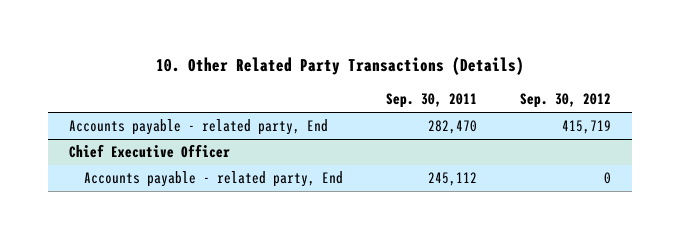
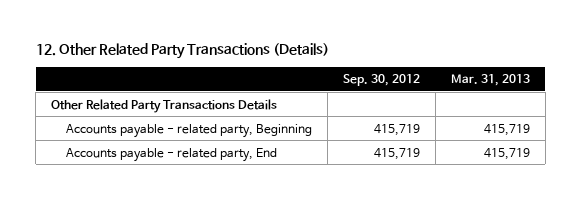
[156,57,525,76] 10. Other Related Party Transactions (Details) -> [35,43,329,60] 12. Other Related Party Transactions (Details)
[385,93,477,109] Sep. 30, 2011 -> none
none -> [451,74,531,87] Mar. 31, 2013
none -> [51,98,278,113] Other Related Party Transactions Details
none -> [66,123,313,138] Accounts payable - related party, Beginning
[69,144,231,159] Chief Executive Officer -> none
[83,171,343,188] Accounts payable - related party, End -> none

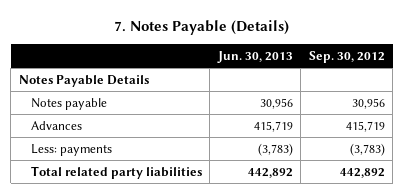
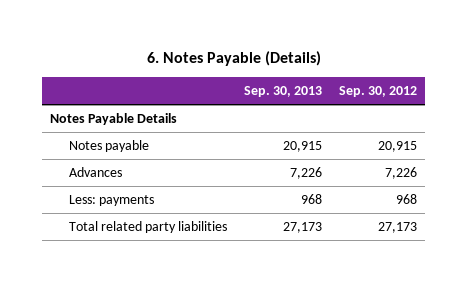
[113,20,289,36] 7. Notes Payable (Details) -> [146,51,321,67] 6. Notes Payable (Details)
[216,50,293,63] Jun. 30, 2013 -> none
none -> [244,86,323,98] Sep. 30, 2013
[351,97,385,109] 30,956 -> [377,140,417,152] 20,915
[345,120,385,132] 415,719 -> [384,166,417,179] 7,226
[349,142,385,156] (3,783) -> [395,193,417,204] 968
[339,167,385,178] 442,892 -> [377,221,417,233] 27,173

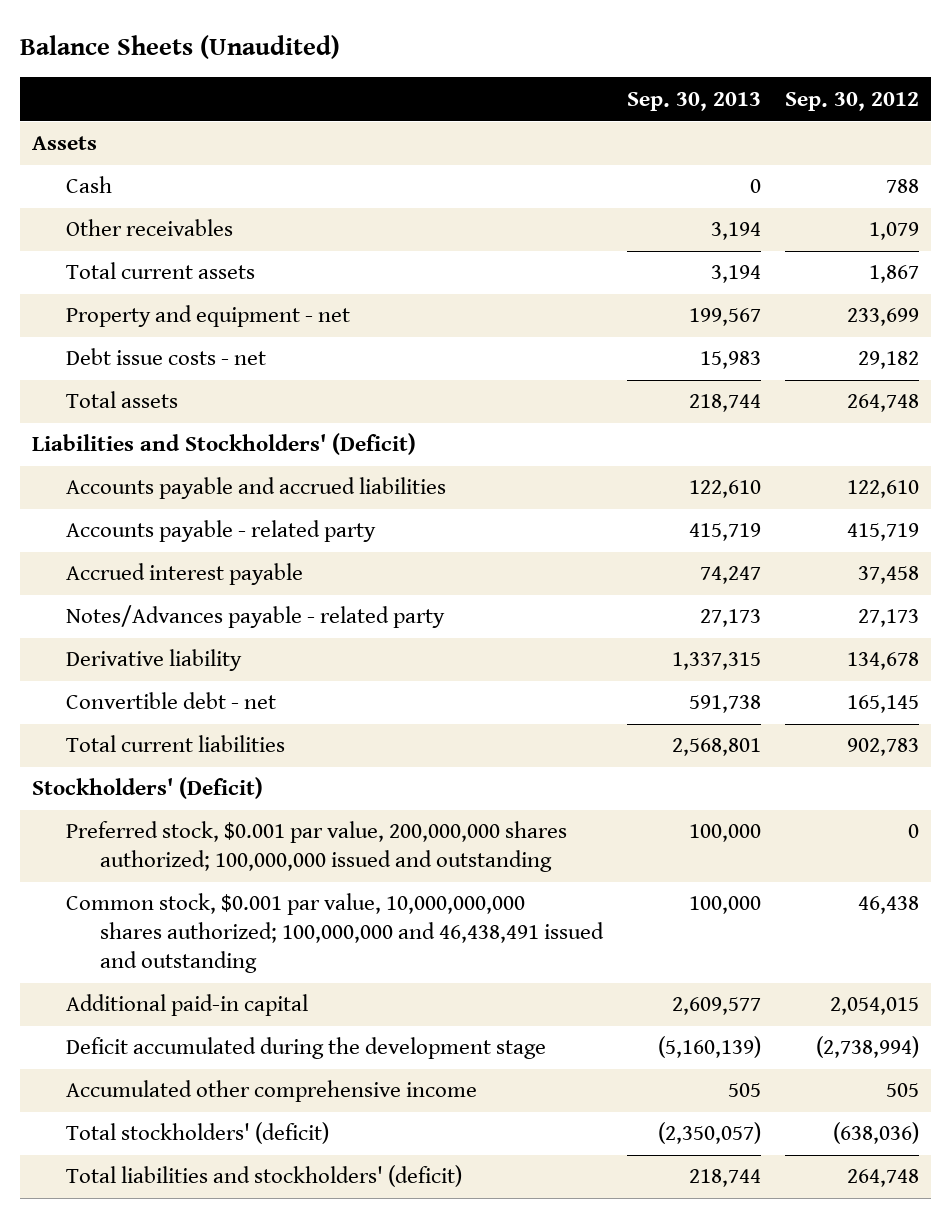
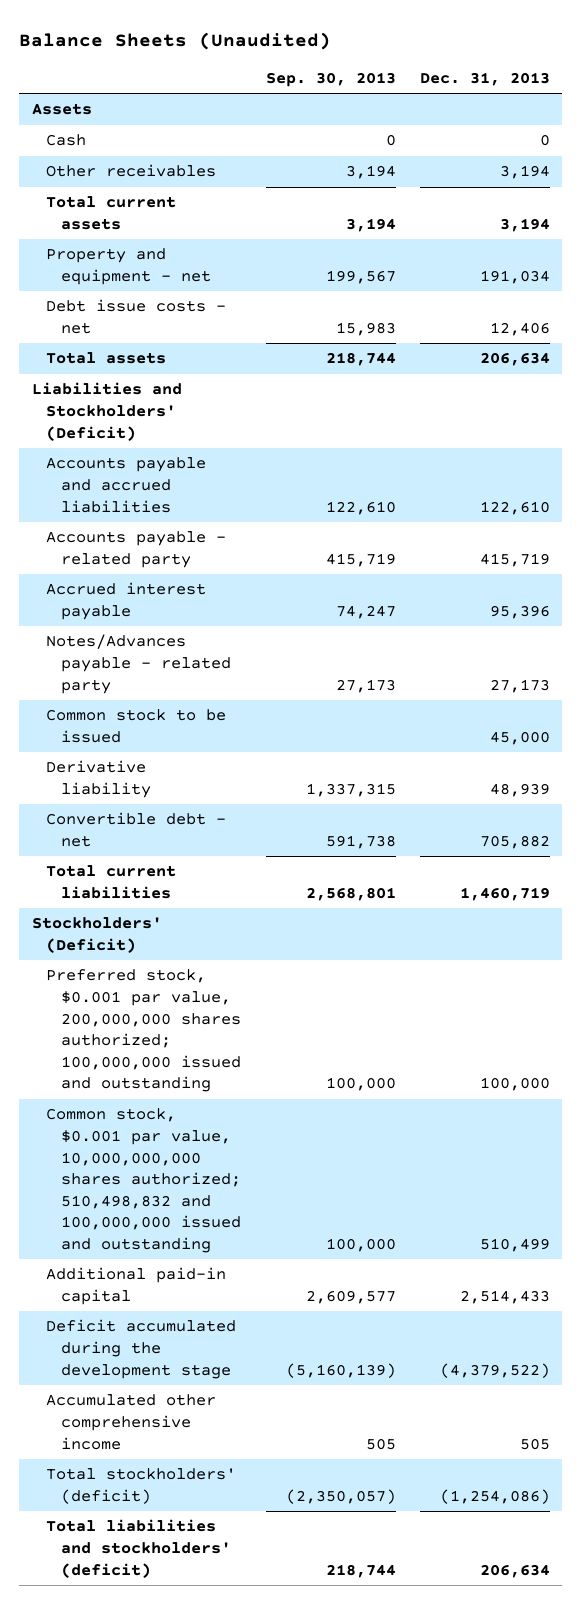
[785,91,920,111] Sep. 30, 2012 -> none
none -> [420,71,551,86] Dec. 31, 2013
none -> [46,709,227,743] Common stock to be issued
[66,893,604,973] Common stock, $0.001 par value, 10,000,000,000 shares authorized; 100,000,000 and 46,438,491 issued and outstanding -> [46,1108,242,1253] Common stock, $0.001 par value, 10,000,000,000 shares authorized; 510,498,832 and 100,000,000 issued and outstanding

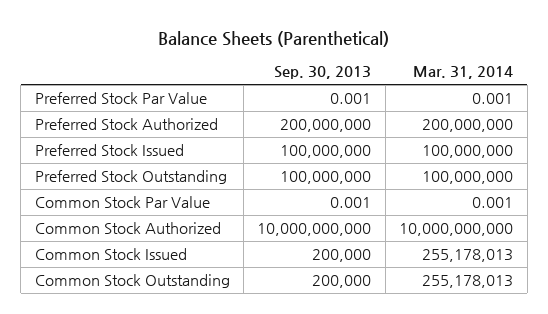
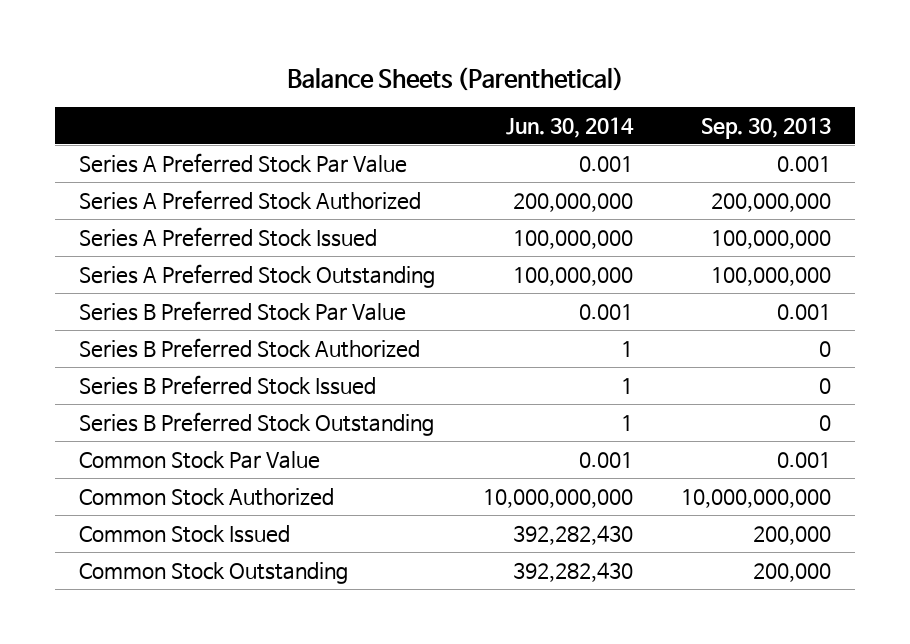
[413,66,514,80] Mar. 31, 2014 -> none
none -> [505,116,634,138] Jun. 30, 2014
[34,91,207,104] Preferred Stock Par Value -> [79,152,408,173] Series A Preferred Stock Par Value
[34,117,218,130] Preferred Stock Authorized -> [79,189,422,210] Series A Preferred Stock Authorized
[34,143,184,156] Preferred Stock Issued -> [79,226,378,247] Series A Preferred Stock Issued
[34,169,227,184] Preferred Stock Outstanding -> [79,263,436,288] Series A Preferred Stock Outstanding
none -> [79,300,407,321] Series B Preferred Stock Par Value
none -> [79,337,421,358] Series B Preferred Stock Authorized
none -> [79,374,377,395] Series B Preferred Stock Issued
none -> [79,411,435,436] Series B Preferred Stock Outstanding

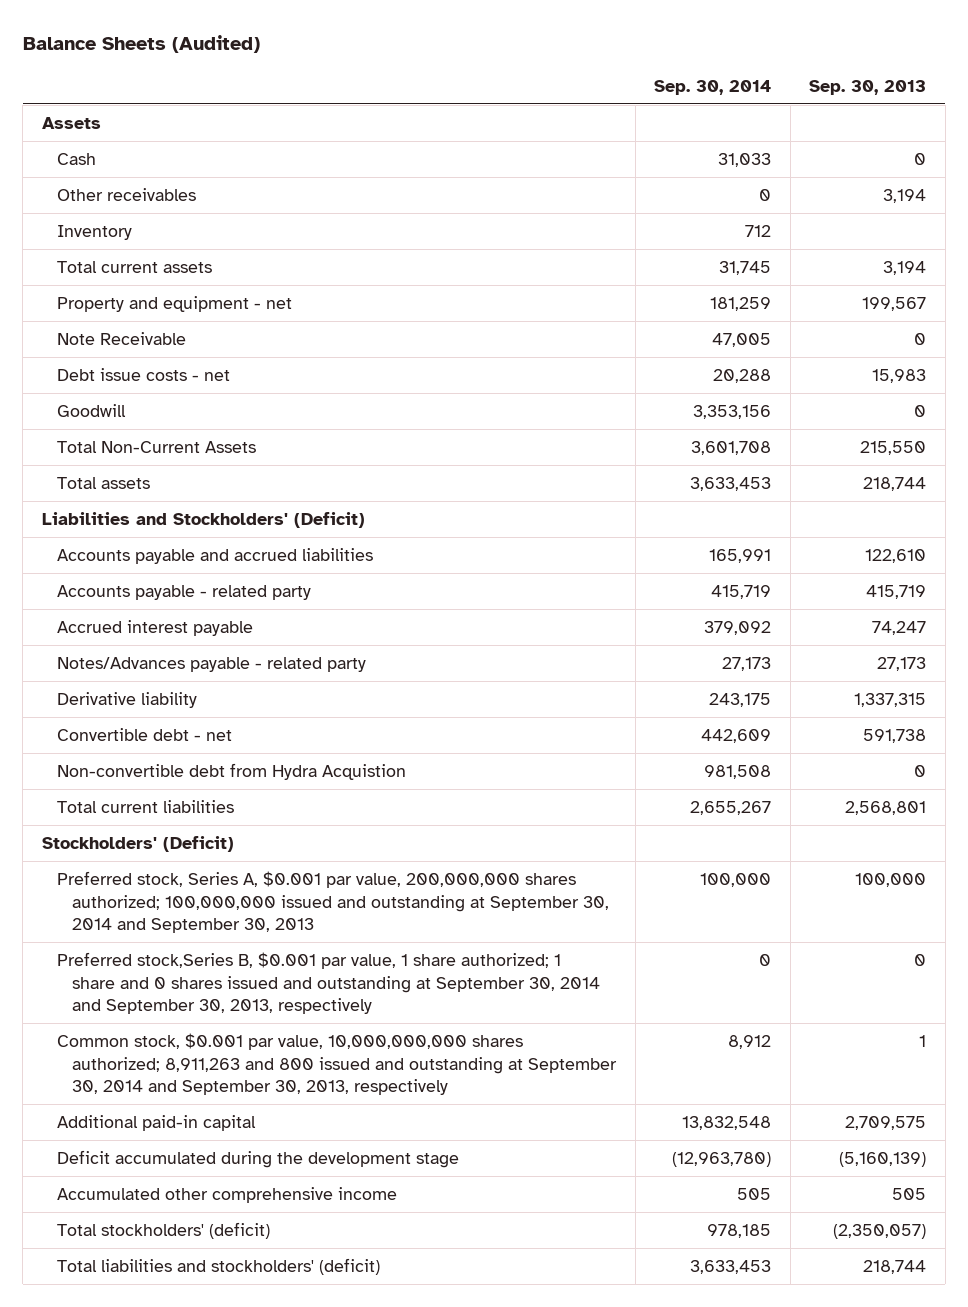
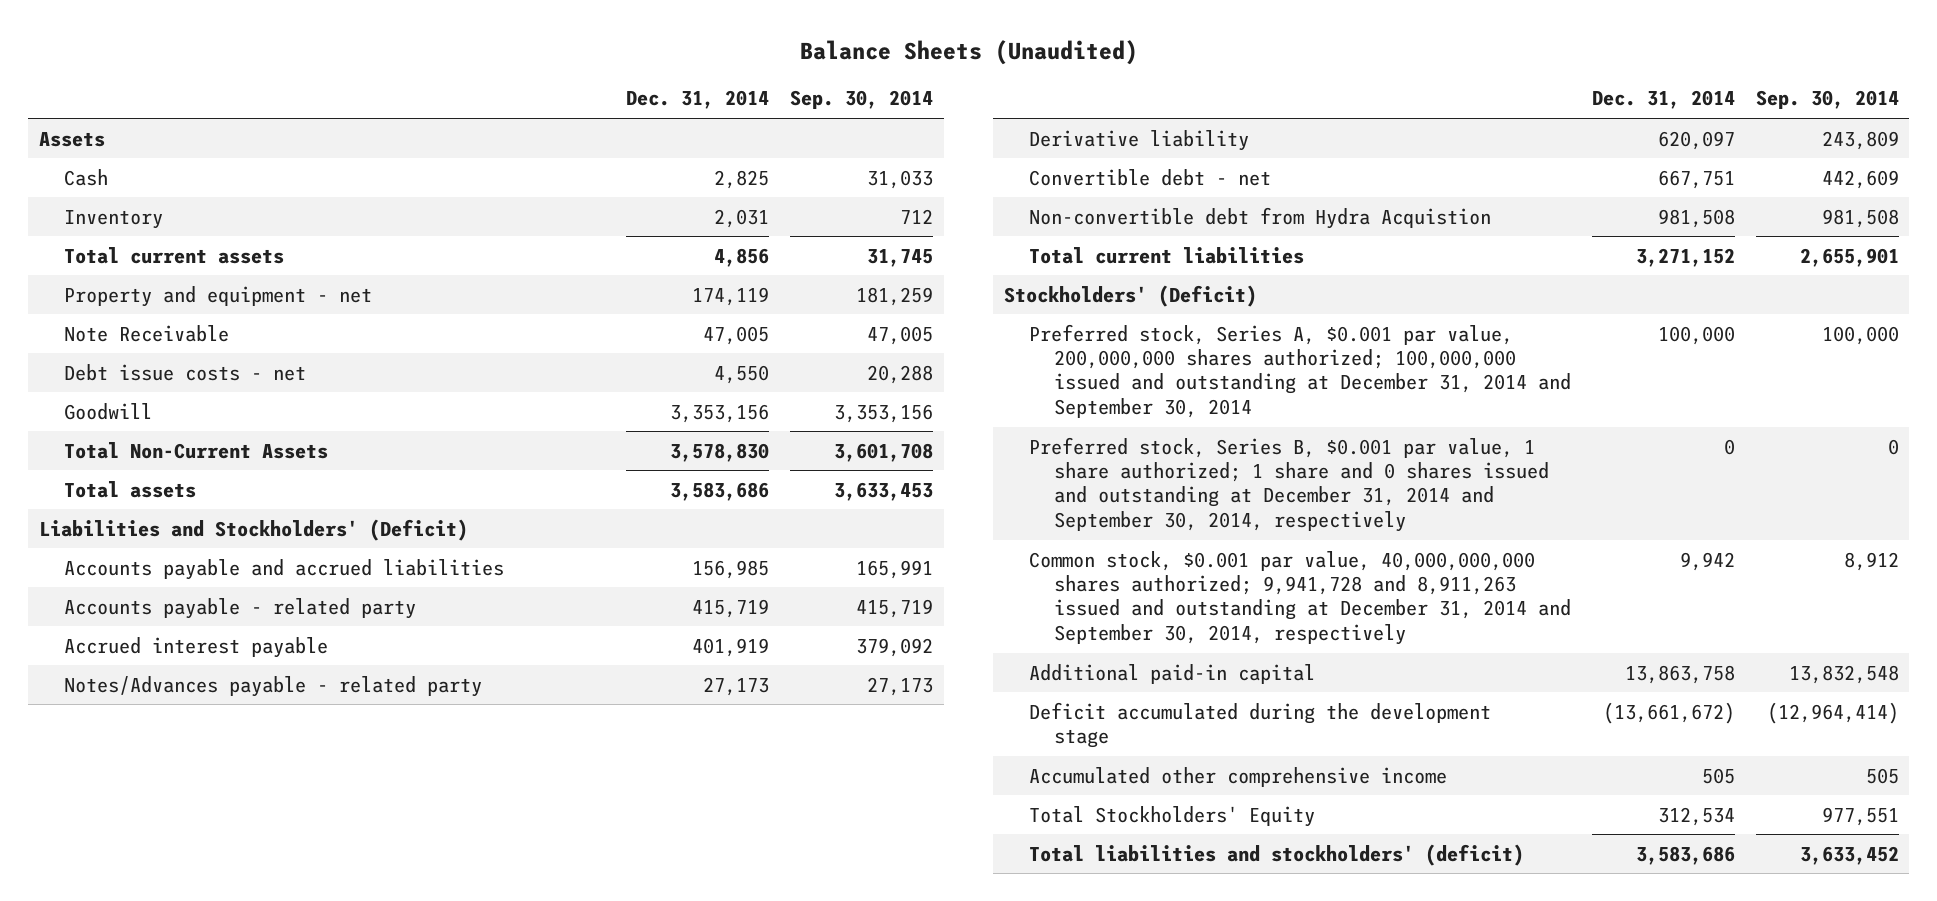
[22,35,260,54] Balance Sheets (Audited) -> [799,39,1138,65] Balance Sheets (Unaudited)
[809,79,927,95] Sep. 30, 2013 -> none
none -> [626,90,770,110] Dec. 31, 2014
[56,188,196,202] Other receivables -> none
[709,693,772,708] 243,175 -> [1821,130,1899,150] 243,809
[690,801,772,816] 2,655,267 -> [1799,247,1899,267] 2,655,901
[56,871,609,934] Preferred stock, Series A, $0.001 par value, 200,000,000 shares authorized; 100,000,000 issued and outstanding at September 30, 2014 and September 30, 2013 -> [1028,323,1571,418] Preferred stock, Series A, $0.001 par value, 200,000,000 shares authorized; 100,000,000 issued and outstanding at December 31, 2014 and September 30, 2014
[56,952,600,1015] Preferred stock,Series B, $0.001 par value, 1 share authorized; 1 share and 0 shares issued and outstanding at September 30, 2014 and September 30, 2013, respectively -> [1028,436,1549,532] Preferred stock, Series B, $0.001 par value, 1 share authorized; 1 share and 0 shares issued and outstanding at December 31, 2014 and September 30, 2014, respectively
[56,1033,617,1096] Common stock, $0.001 par value, 10,000,000,000 shares authorized; 8,911,263 and 800 issued and outstanding at September 30, 2014 and September 30, 2013, respectively -> [1028,550,1571,645] Common stock, $0.001 par value, 40,000,000,000 shares authorized; 9,941,728 and 8,911,263 issued and outstanding at December 31, 2014 and September 30, 2014, respectively
[672,1152,772,1168] (12,963,780) -> [1766,701,1899,724] (12,964,414)
[56,1222,270,1240] Total stockholders' (deficit) -> [1028,805,1315,827] Total Stockholders' Equity
[707,1224,772,1239] 978,185 -> [1821,806,1899,826] 977,551
[690,1260,772,1275] 3,633,453 -> [1799,845,1899,865] 3,633,452

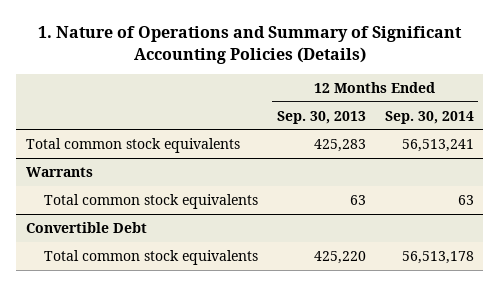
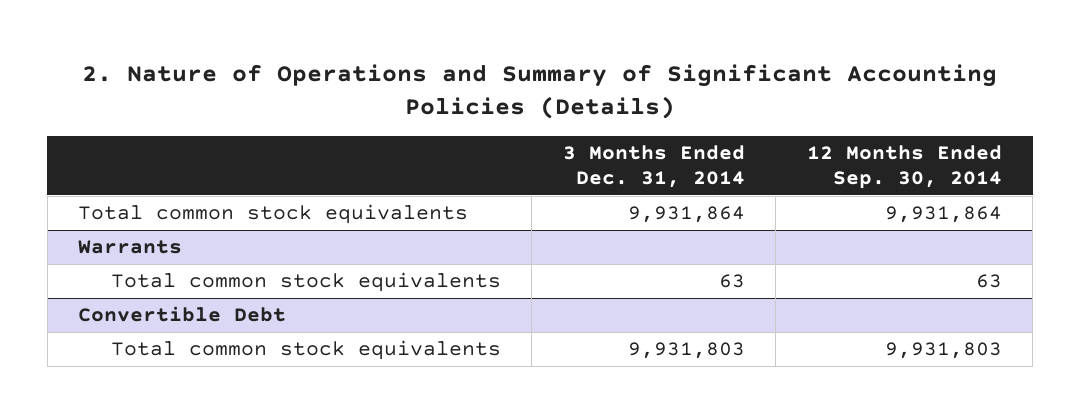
[37,26,462,65] 1. Nature of Operations and Summary of Significant Accounting Policies (Details) -> [81,63,997,120] 2. Nature of Operations and Summary of Significant Accounting Policies (Details)
[276,110,366,124] Sep. 30, 2013 -> none
none -> [562,145,745,189] 3 Months Ended Dec. 31, 2014
[401,138,474,152] 56,513,241 -> [884,206,1002,224] 9,931,864
[401,250,474,264] 56,513,178 -> [884,342,1002,360] 9,931,803

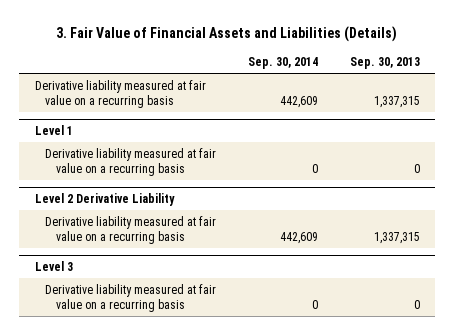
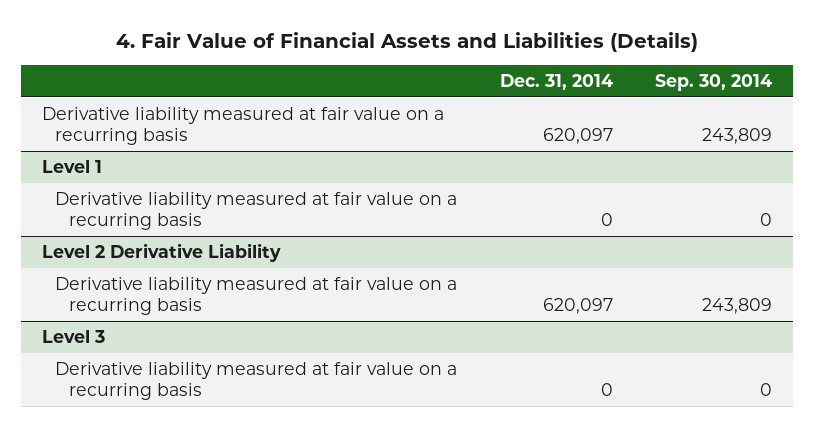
[56,26,398,43] 3. Fair Value of Financial Assets and Liabilities (Details) -> [115,31,698,52] 4. Fair Value of Financial Assets and Liabilities (Details)
[349,57,420,70] Sep. 30, 2013 -> none
none -> [499,73,613,90] Dec. 31, 2014
[280,96,319,109] 442,609 -> [702,127,773,144] 243,809
[280,232,319,245] 442,609 -> [702,297,773,314] 243,809

